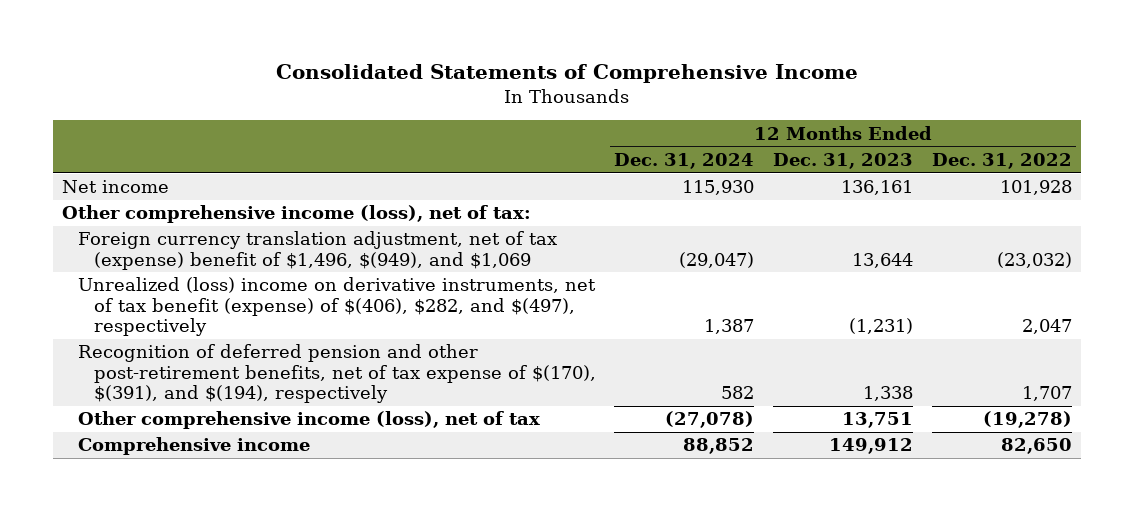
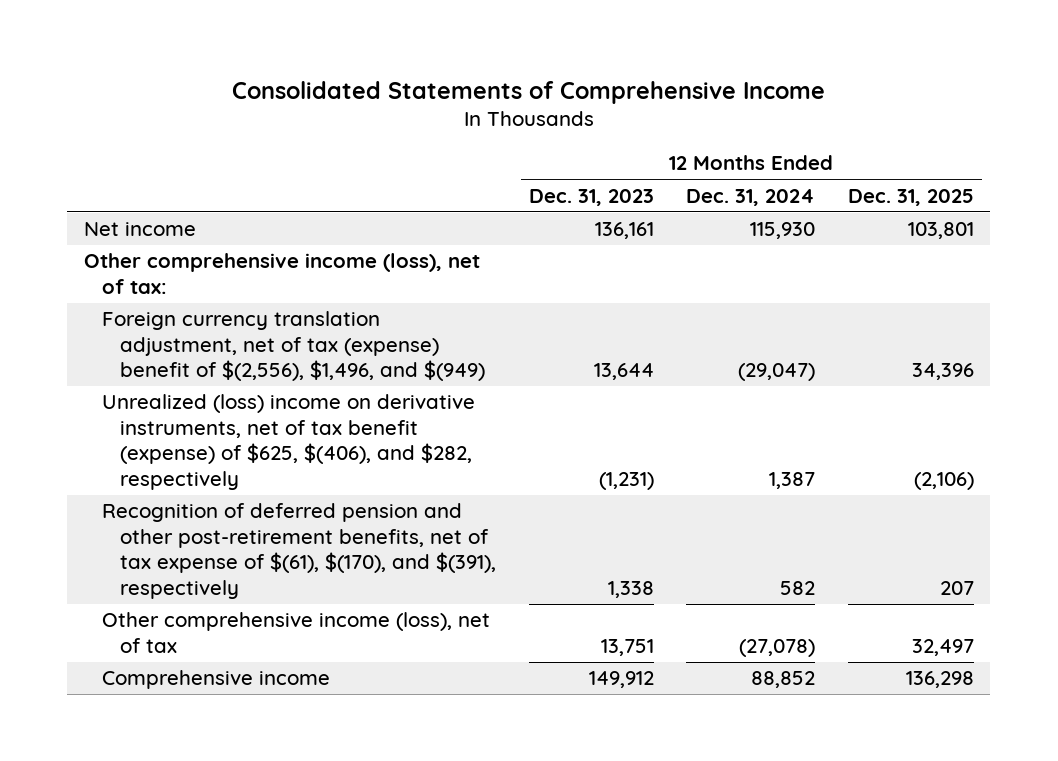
[931,152,1072,169] Dec. 31, 2022 -> none
none -> [847,188,974,206] Dec. 31, 2025
[77,231,557,270] Foreign currency translation adjustment, net of tax (expense) benefit of $1,496, $(949), and $1,069 -> [102,311,486,382] Foreign currency translation adjustment, net of tax (expense) benefit of $(2,556), $1,496, and $(949)
[77,277,596,336] Unrealized (loss) income on derivative instruments, net of tax benefit (expense) of $(406), $282, and $(497), respectively -> [102,394,476,490] Unrealized (loss) income on derivative instruments, net of tax benefit (expense) of $625, $(406), and $282, respectively
[77,344,596,403] Recognition of deferred pension and other post-retirement benefits, net of tax expense of $(170), $(391), and $(194), respectively -> [102,503,497,599] Recognition of deferred pension and other post-retirement benefits, net of tax expense of $(61), $(170), and $(391), respectively

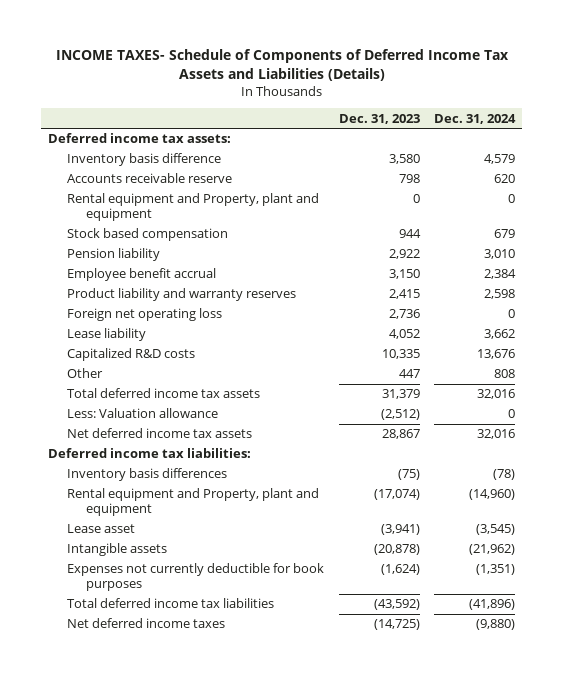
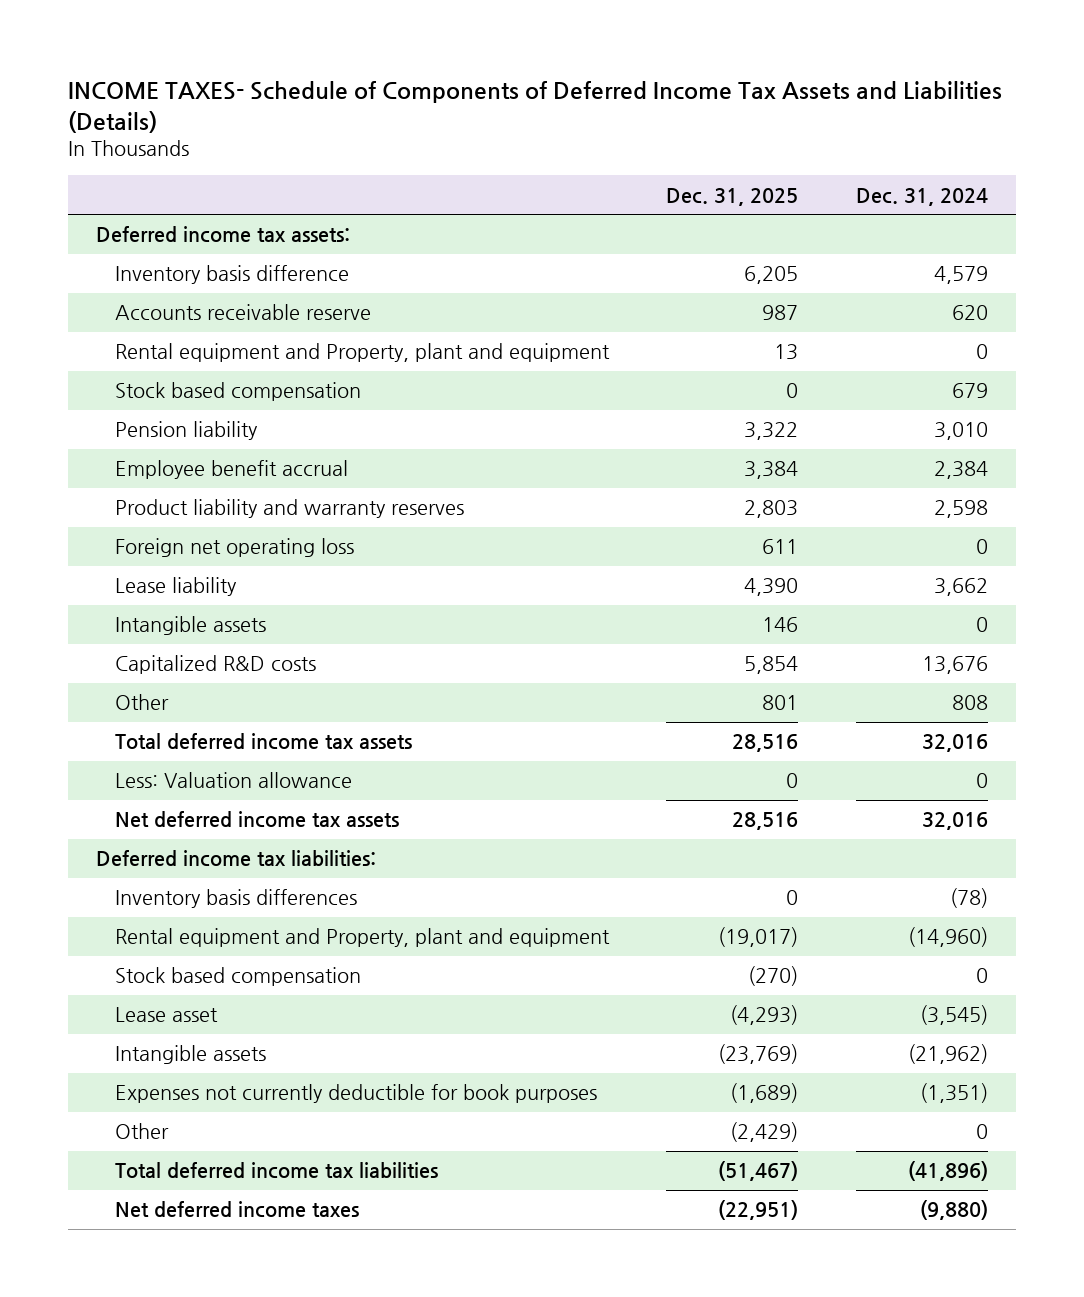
[338,113,420,124] Dec. 31, 2023 -> none
none -> [666,187,799,206] Dec. 31, 2025
none -> [115,616,267,636] Intangible assets
none -> [115,967,362,987] Stock based compensation
none -> [115,1123,170,1140] Other

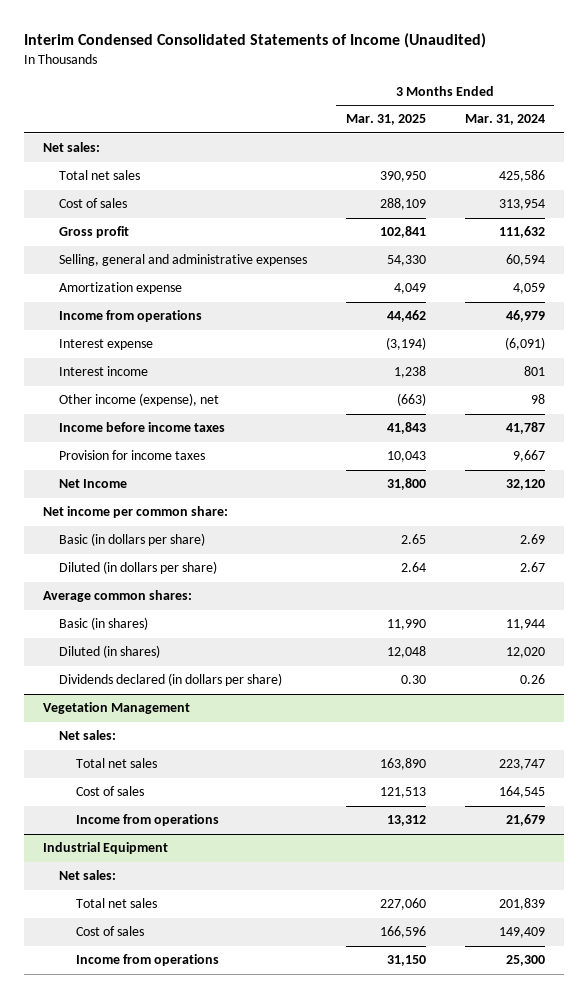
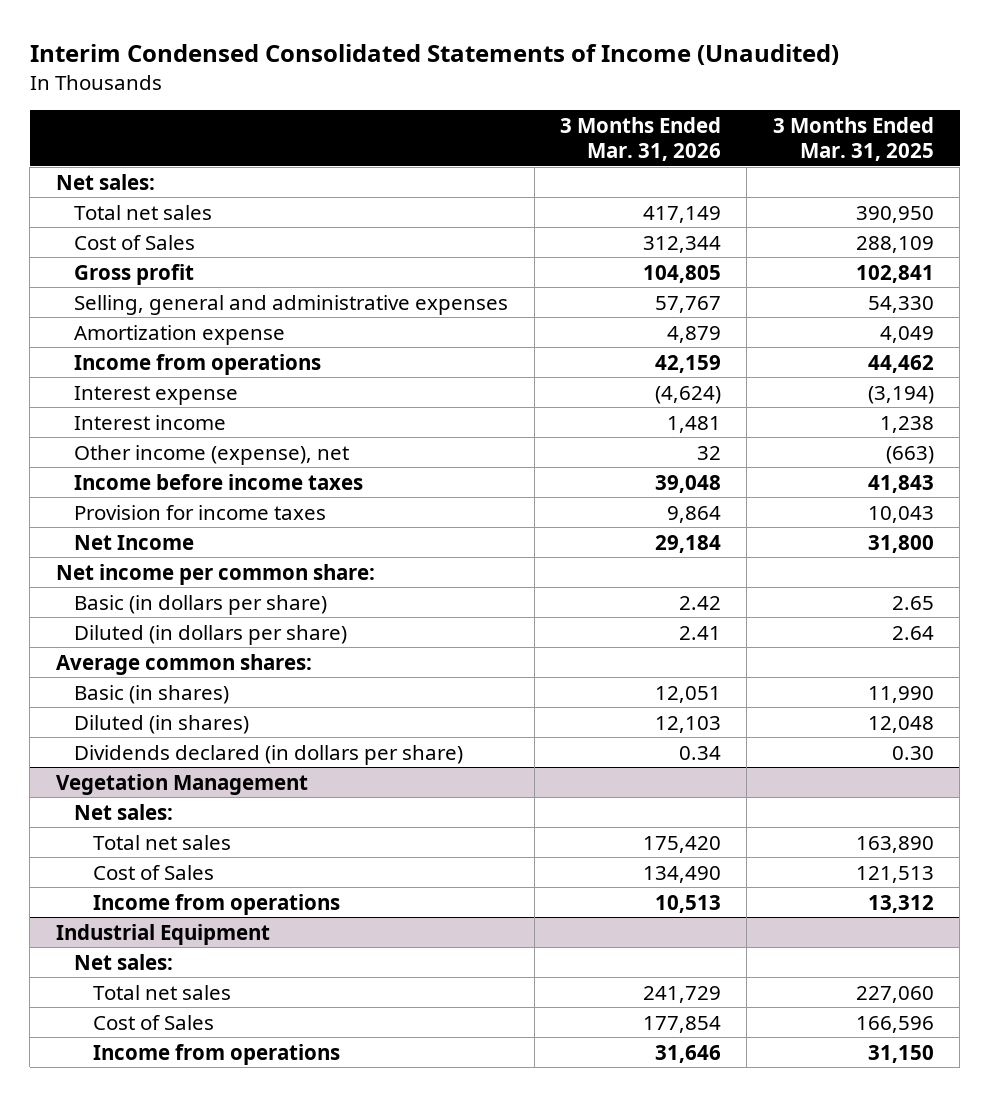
[464,114,545,126] Mar. 31, 2024 -> none
none -> [560,117,722,162] 3 Months Ended Mar. 31, 2026
[59,198,128,209] Cost of sales -> [74,234,196,250] Cost of Sales
[75,786,144,797] Cost of sales -> [92,864,214,880] Cost of Sales
[75,926,144,937] Cost of sales -> [92,1014,214,1030] Cost of Sales

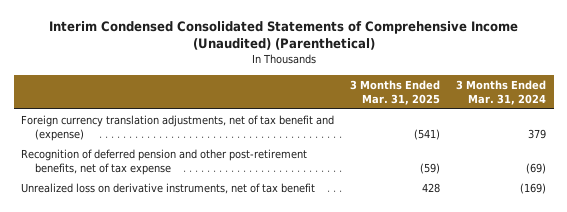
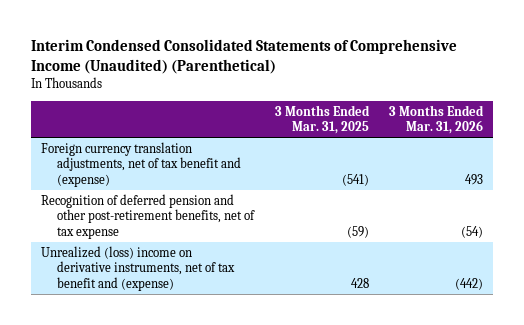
[455,79,546,106] 3 Months Ended Mar. 31, 2024 -> none
none -> [389,104,485,135] 3 Months Ended Mar. 31, 2026
[21,182,316,194] Unrealized loss on derivative instruments, net of tax benefit -> [41,245,236,292] Unrealized (loss) income on derivative instruments, net of tax benefit and (expense)

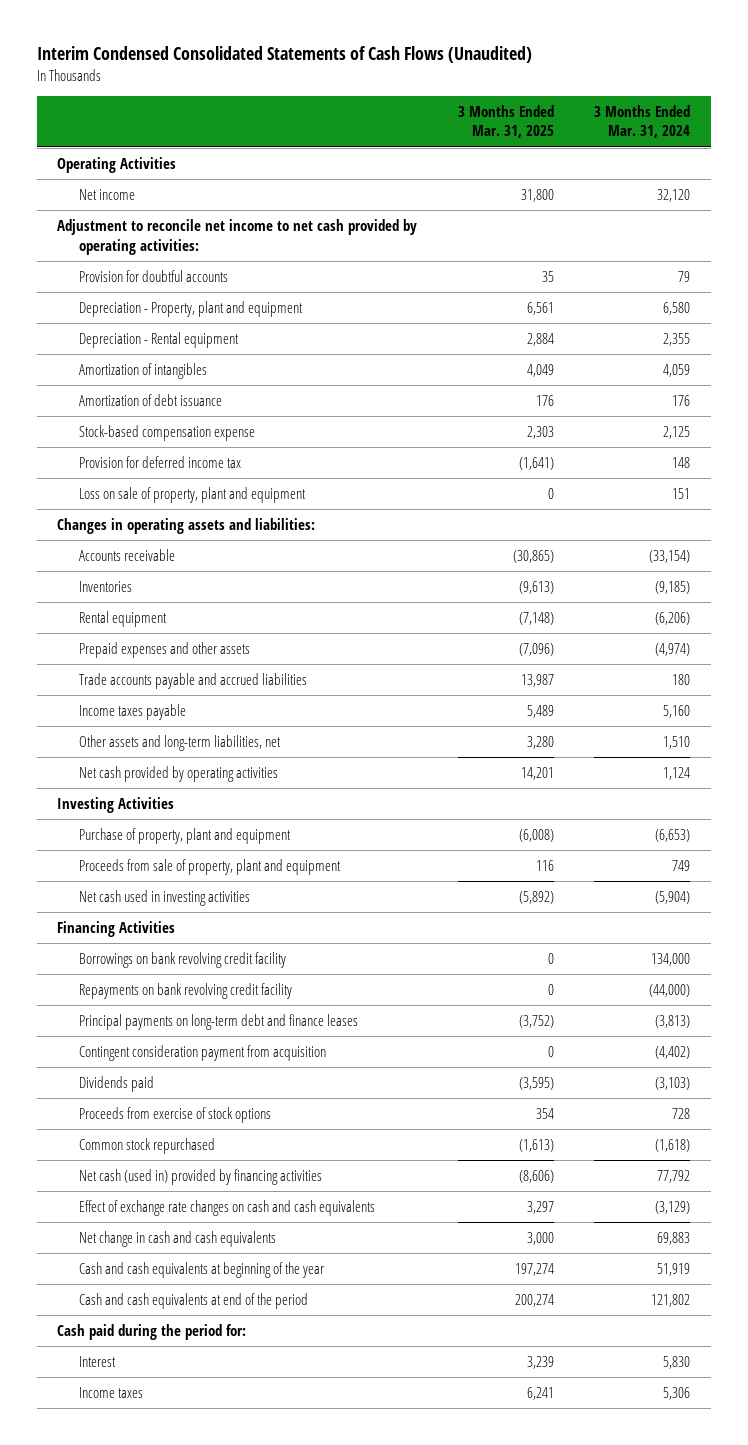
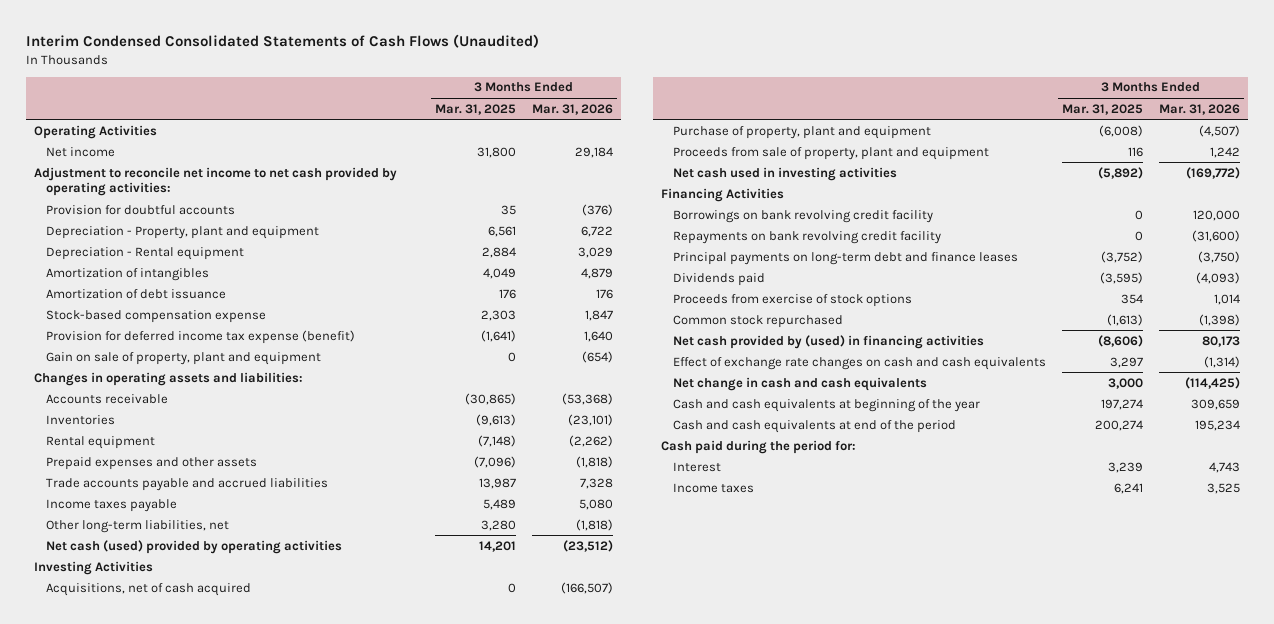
[594,104,691,139] 3 Months Ended Mar. 31, 2024 -> none
none -> [531,103,613,115] Mar. 31, 2026
[78,455,241,468] Provision for deferred income tax -> [45,329,355,344] Provision for deferred income tax expense (benefit)
[78,486,306,503] Loss on sale of property, plant and equipment -> [45,351,321,365] Gain on sale of property, plant and equipment
[78,734,281,751] Other assets and long-term liabilities, net -> [45,519,229,533] Other long-term liabilities, net
[78,765,278,782] Net cash provided by operating activities -> [45,539,342,554] Net cash (used) provided by operating activities
none -> [45,582,251,596] Acquisitions, net of cash acquired
[78,1044,326,1061] Contingent consideration payment from acquisition -> none
[78,1168,322,1185] Net cash (used in) provided by financing activities -> [672,334,984,349] Net cash provided by (used) in financing activities

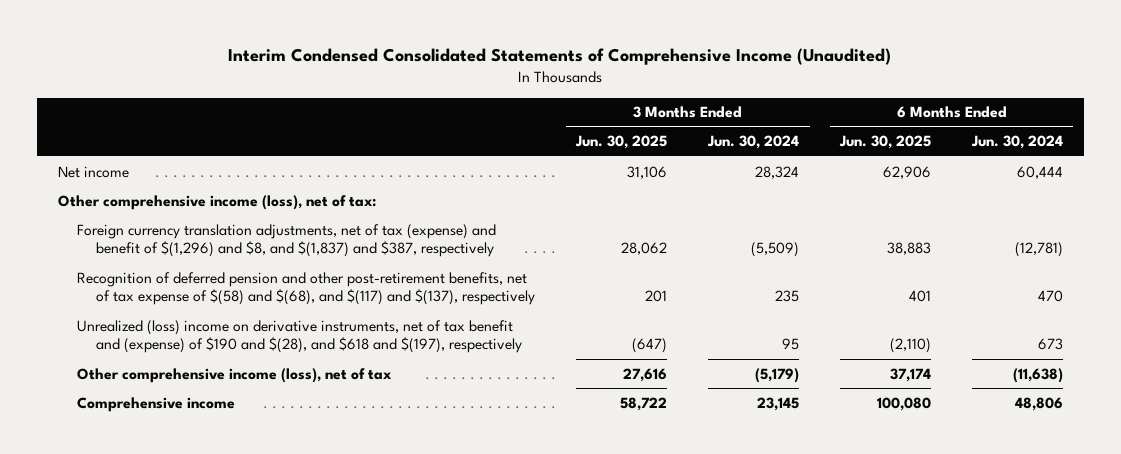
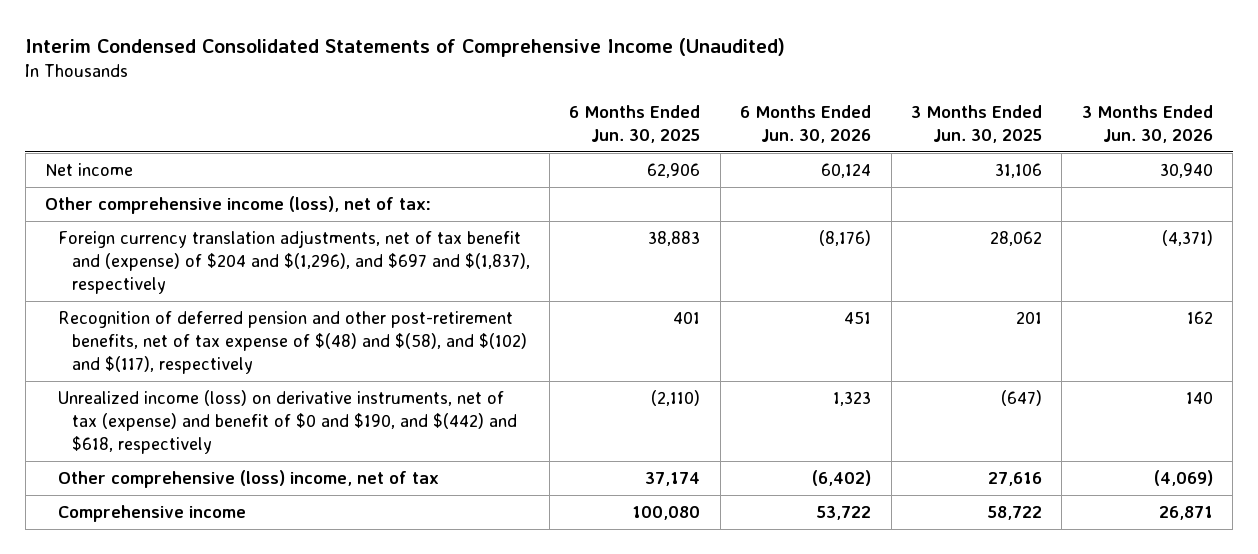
[707,135,800,150] Jun. 30, 2024 -> none
[971,135,1064,150] Jun. 30, 2024 -> none
none -> [740,104,872,143] 6 Months Ended Jun. 30, 2026
none -> [1081,104,1213,143] 3 Months Ended Jun. 30, 2026
[77,223,497,258] Foreign currency translation adjustments, net of tax (expense) and benefit of $(1,296) and $8, and $(1,837) and $387, respectively -> [58,229,530,294] Foreign currency translation adjustments, net of tax benefit and (expense) of $204 and $(1,296), and $697 and $(1,837), respectively
[77,271,536,306] Recognition of deferred pension and other post-retirement benefits, net of tax expense of $(58) and $(68), and $(117) and $(137), respectively -> [58,310,527,374] Recognition of deferred pension and other post-retirement benefits, net of tax expense of $(48) and $(58), and $(102) and $(117), respectively
[77,319,523,354] Unrealized (loss) income on derivative instruments, net of tax benefit and (expense) of $190 and $(28), and $618 and $(197), respectively -> [58,389,517,454] Unrealized income (loss) on derivative instruments, net of tax (expense) and benefit of $0 and $190, and $(442) and $618, respectively
[77,367,393,383] Other comprehensive income (loss), net of tax -> [58,469,440,488] Other comprehensive (loss) income, net of tax

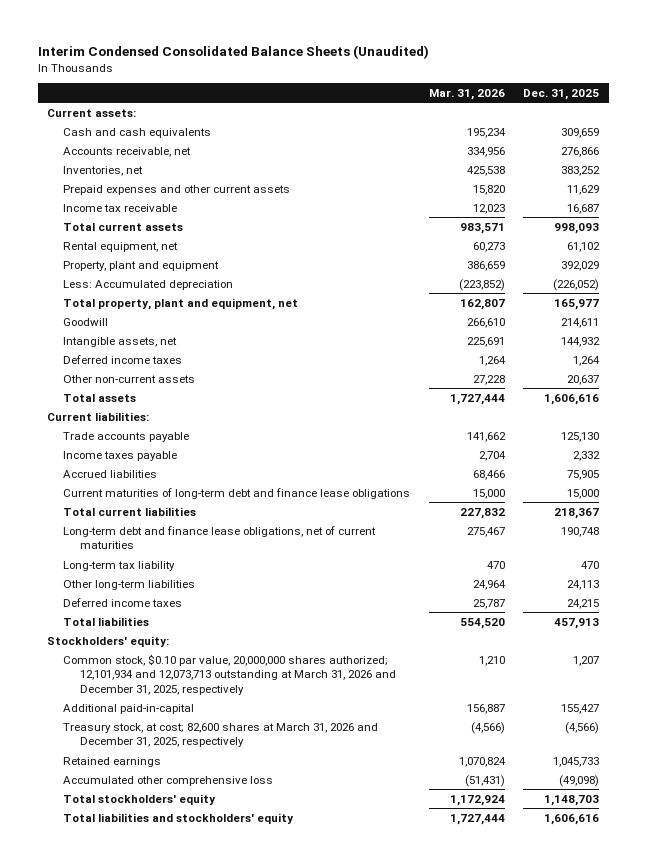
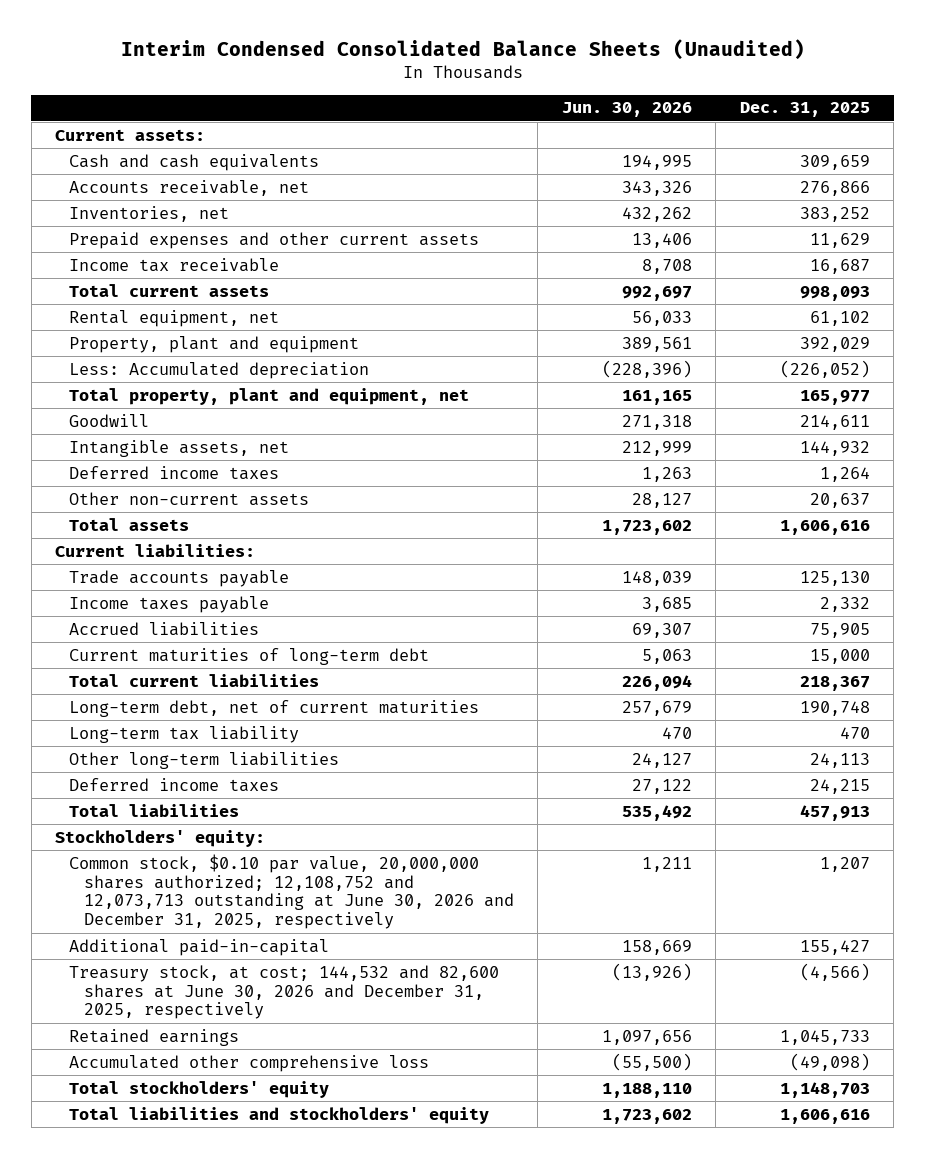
[428,88,505,100] Mar. 31, 2026 -> none
none -> [561,102,692,118] Jun. 30, 2026
[63,487,411,499] Current maturities of long-term debt and finance lease obligations -> [69,647,430,665] Current maturities of long-term debt
[63,525,377,550] Long-term debt and finance lease obligations, net of current maturities -> [69,699,480,717] Long-term debt, net of current maturities
[63,653,396,695] Common stock, $0.10 par value, 20,000,000 shares authorized; 12,101,934 and 12,073,713 outstanding at March 31, 2026 and December 31, 2025, respectively -> [69,853,514,930] Common stock, $0.10 par value, 20,000,000 shares authorized; 12,108,752 and 12,073,713 outstanding at June 30, 2026 and December 31, 2025, respectively
[63,722,379,748] Treasury stock, at cost; 82,600 shares at March 31, 2026 and December 31, 2025, respectively -> [69,964,500,1020] Treasury stock, at cost; 144,532 and 82,600 shares at June 30, 2026 and December 31, 2025, respectively

